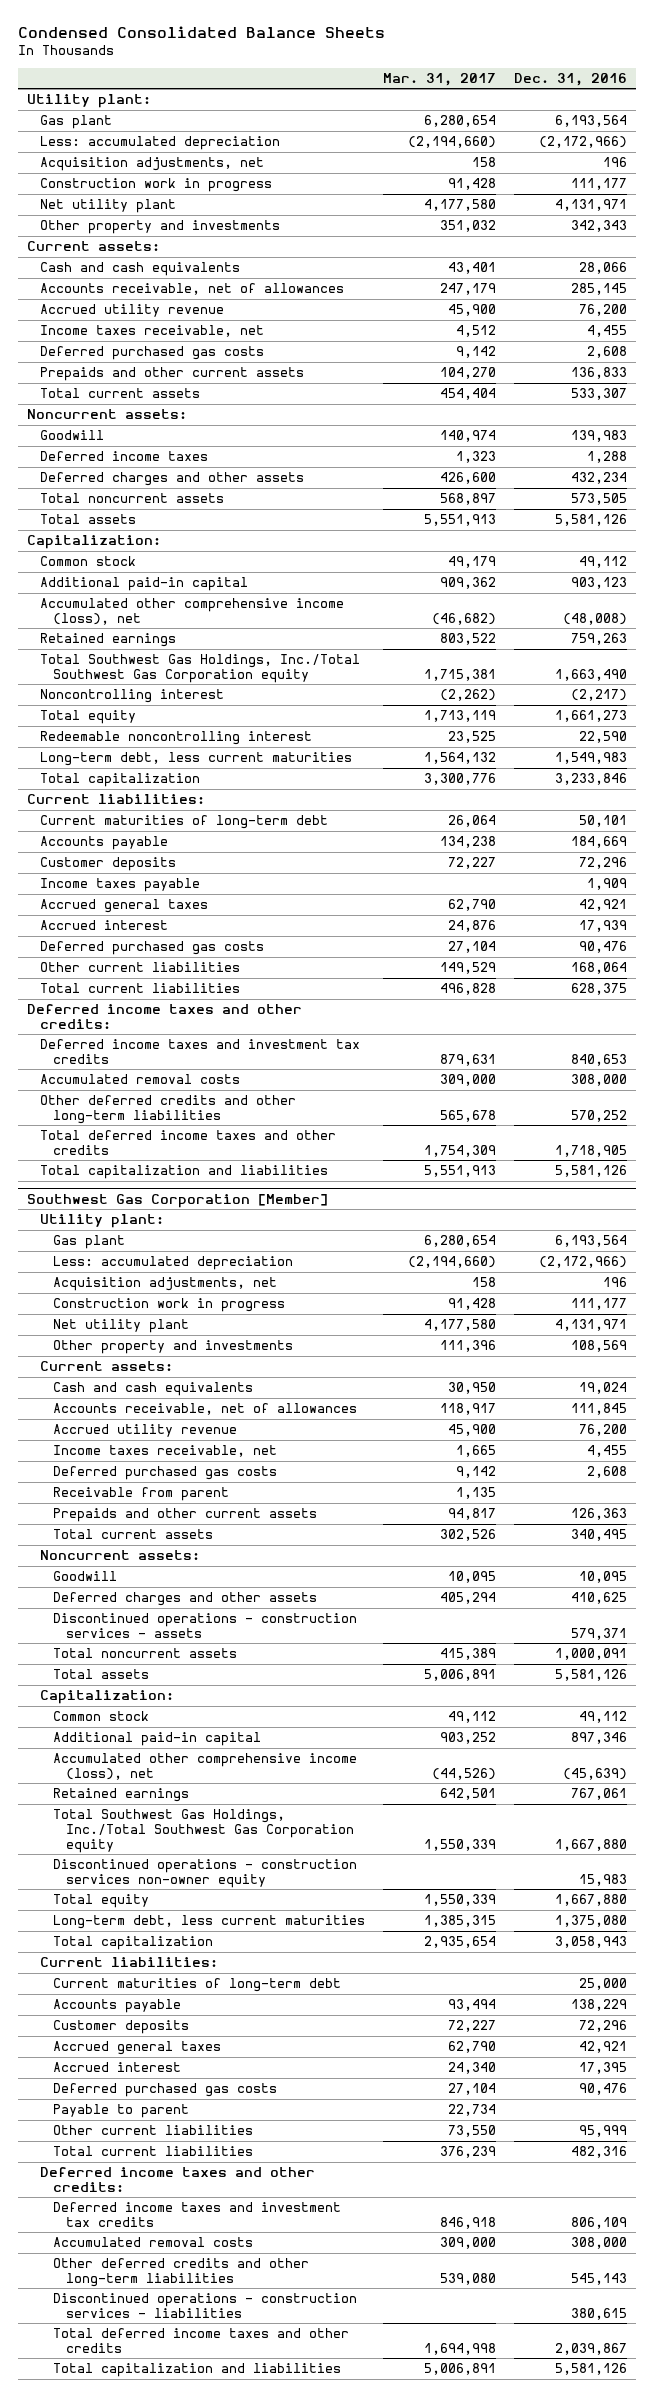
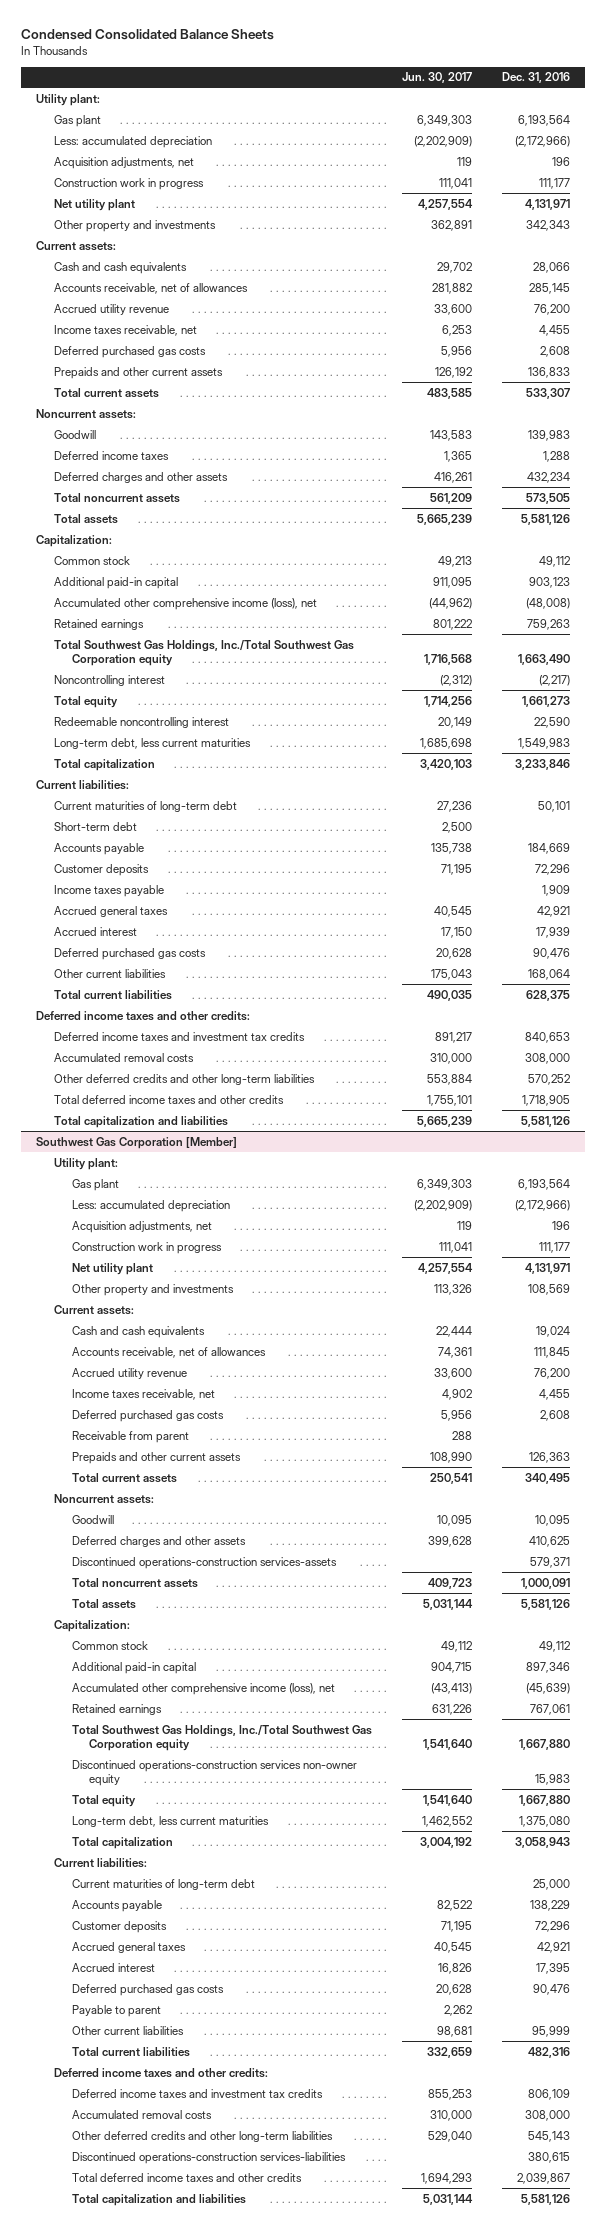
[383,72,497,86] Mar. 31, 2017 -> none
none -> [401,72,472,84] Jun. 30, 2017
none -> [54,821,138,831] Short-term debt
[52,1613,357,1639] Discontinued operations - construction services - assets -> [71,1556,337,1569] Discontinued operations-construction services-assets
[52,1859,357,1889] Discontinued operations - construction services non-owner equity -> [71,1759,357,1786] Discontinued operations-construction services non-owner equity
[52,2293,357,2319] Discontinued operations - construction services - liabilities -> [71,2151,346,2164] Discontinued operations-construction services-liabilities

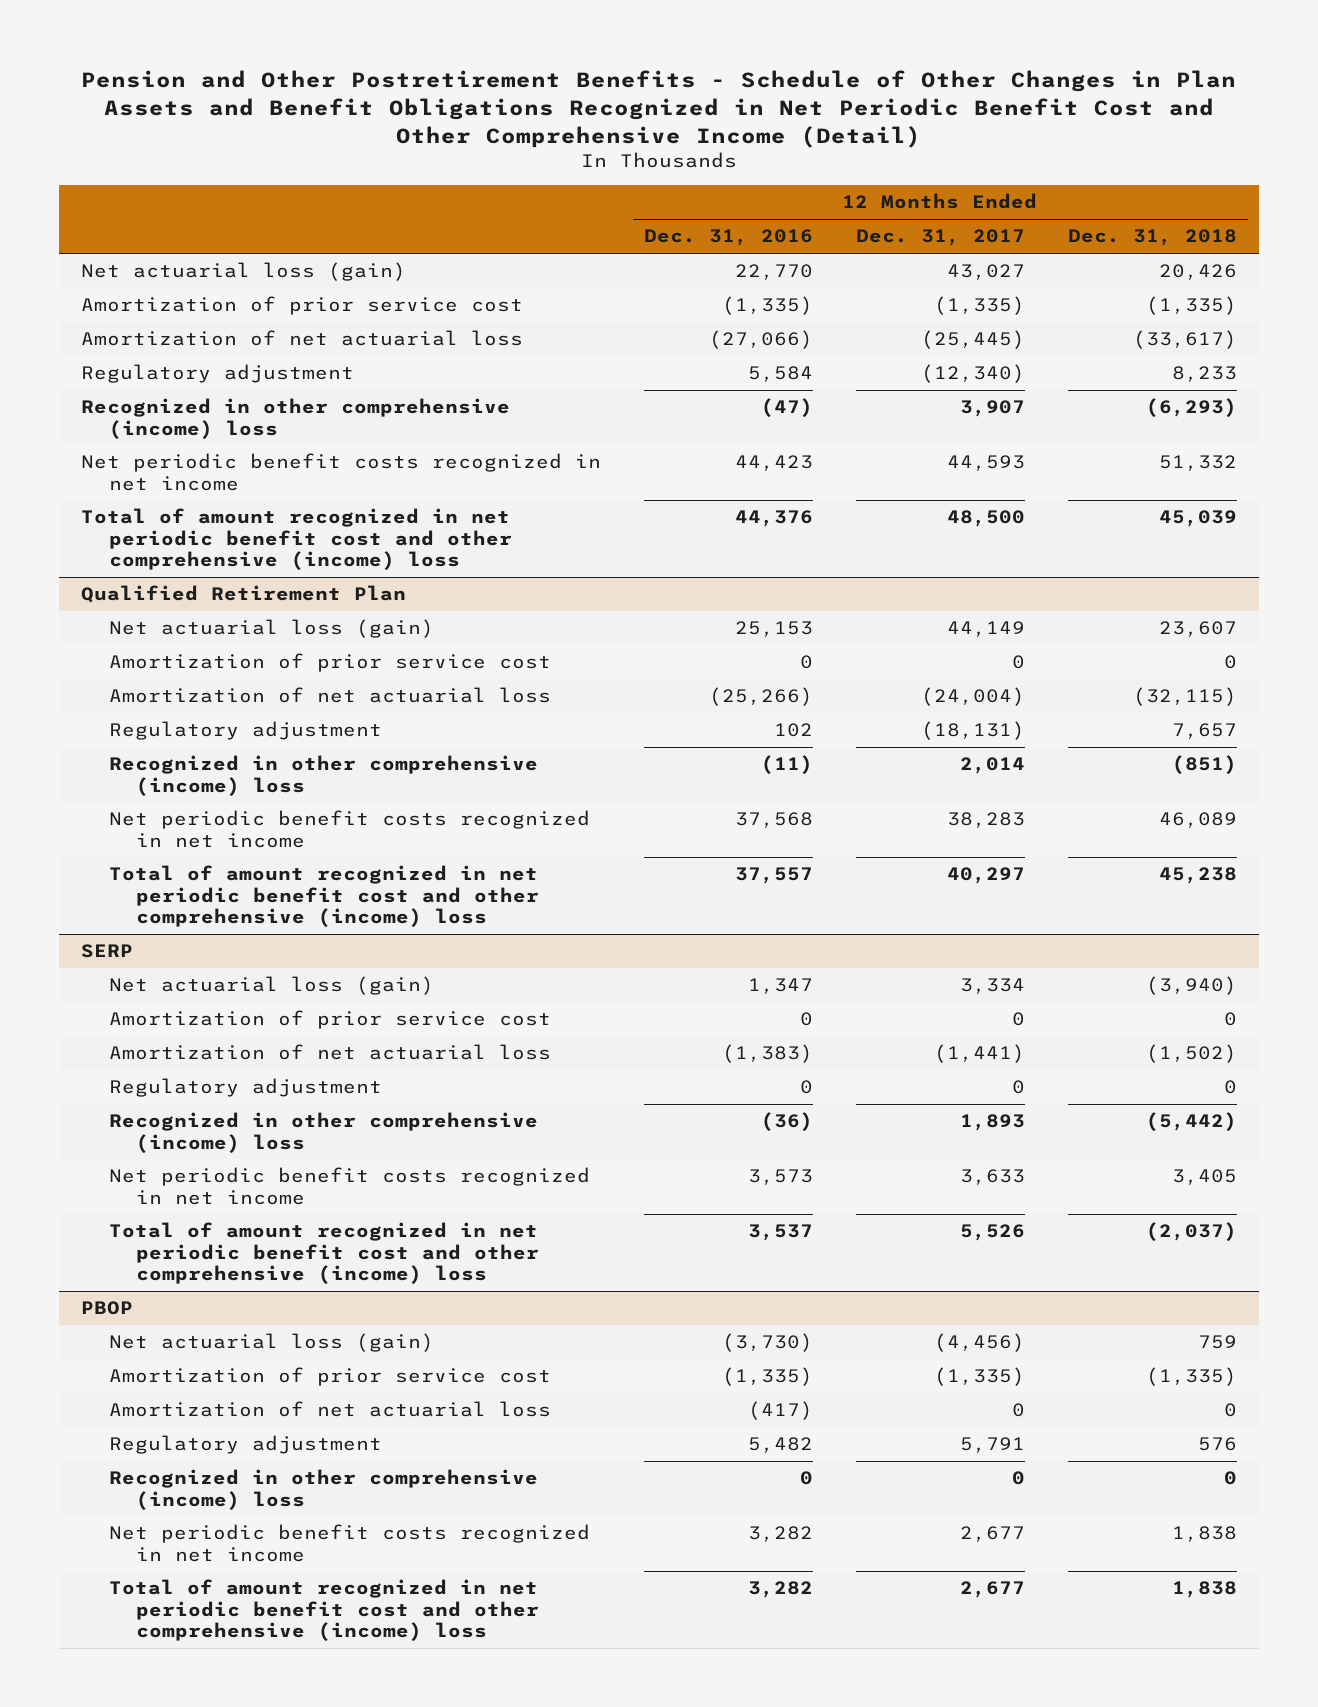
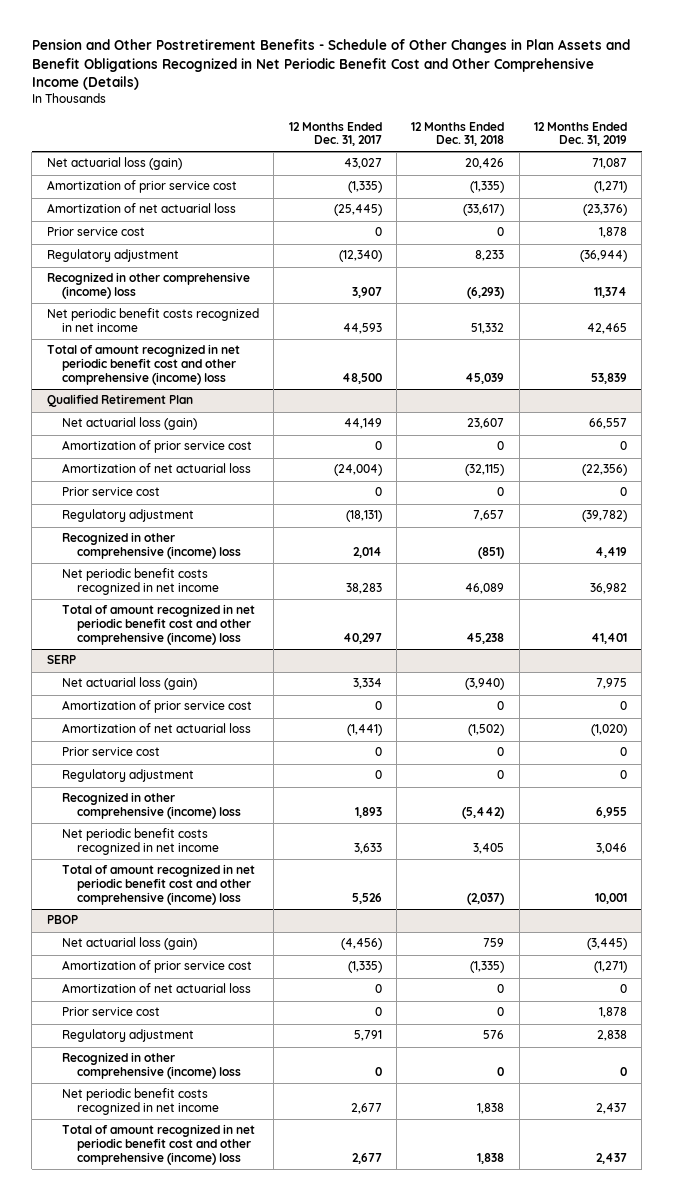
[80,69,1236,148] Pension and Other Postretirement Benefits - Schedule of Other Changes in Plan Assets and Benefit Obligations Recognized in Net Periodic Benefit Cost and Other Comprehensive Income (Detail) -> [31,39,630,91] Pension and Other Postretirement Benefits - Schedule of Other Changes in Plan Assets and Benefit Obligations Recognized in Net Periodic Benefit Cost and Other Comprehensive Income (Details)
[643,229,813,247] Dec. 31, 2016 -> none
none -> [533,121,627,147] 12 Months Ended Dec. 31, 2019
none -> [46,227,145,237] Prior service cost
none -> [61,487,160,497] Prior service cost
none -> [61,747,160,757] Prior service cost
none -> [61,1007,160,1017] Prior service cost

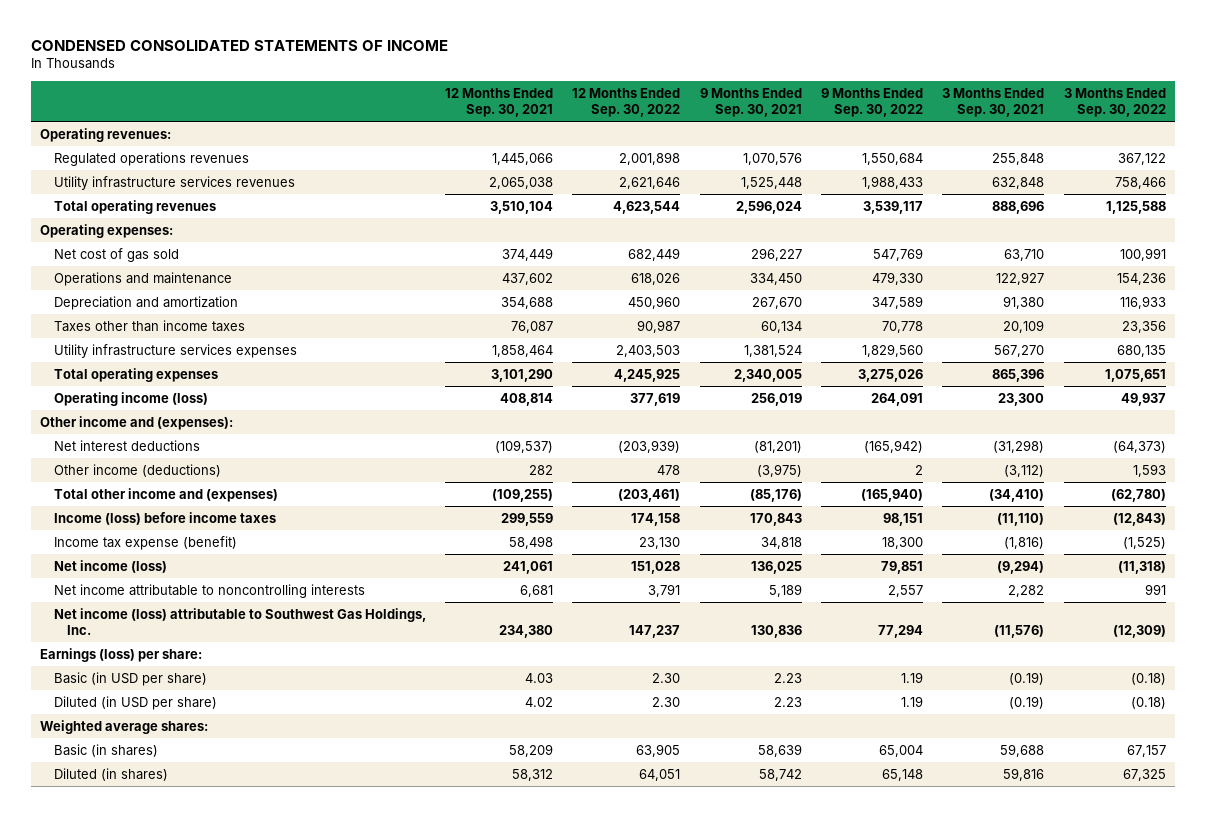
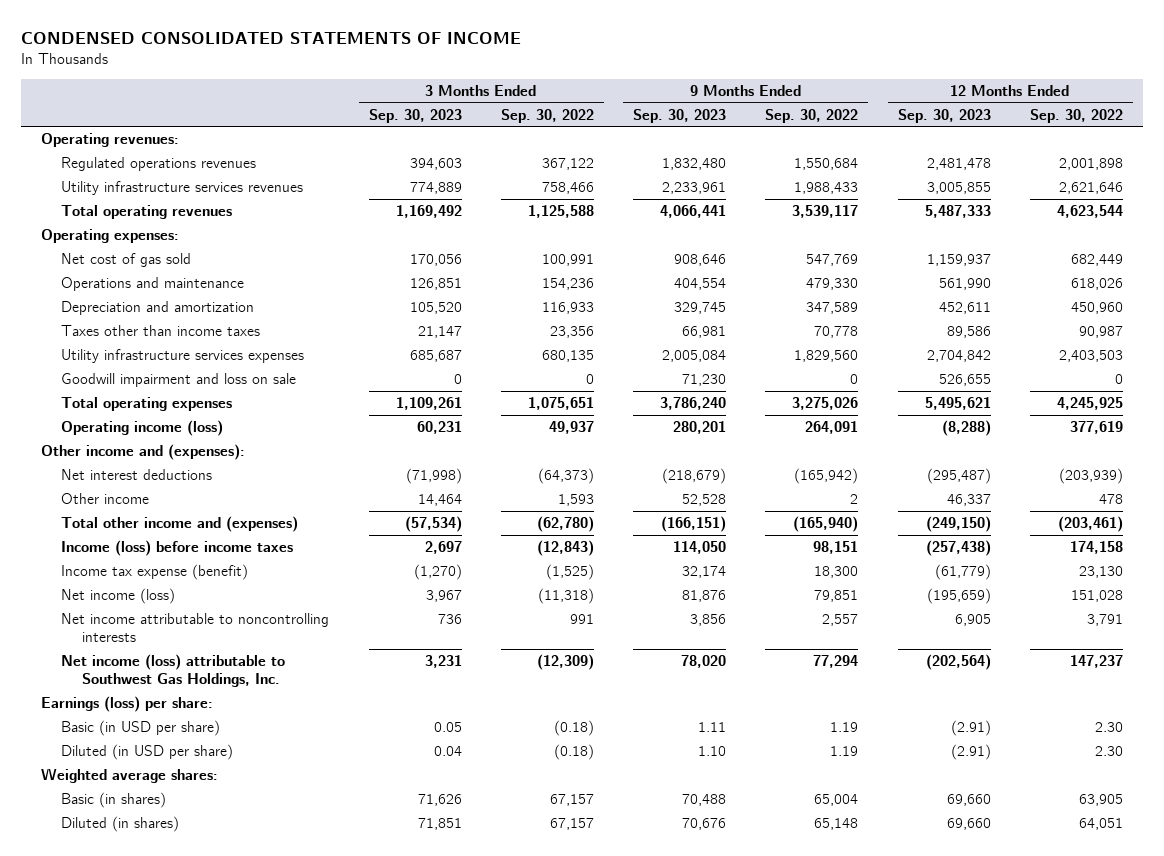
[444,87,553,118] 12 Months Ended Sep. 30, 2021 -> none
[699,87,802,118] 9 Months Ended Sep. 30, 2021 -> none
[942,87,1045,118] 3 Months Ended Sep. 30, 2021 -> none
none -> [368,108,462,123] Sep. 30, 2023
none -> [633,108,727,123] Sep. 30, 2023
none -> [897,108,991,123] Sep. 30, 2023
none -> [61,372,297,387] Goodwill impairment and loss on sale
[53,463,221,477] Other income (deductions) -> [61,492,150,504] Other income
[1122,768,1166,781] 67,325 -> [549,817,594,830] 67,157

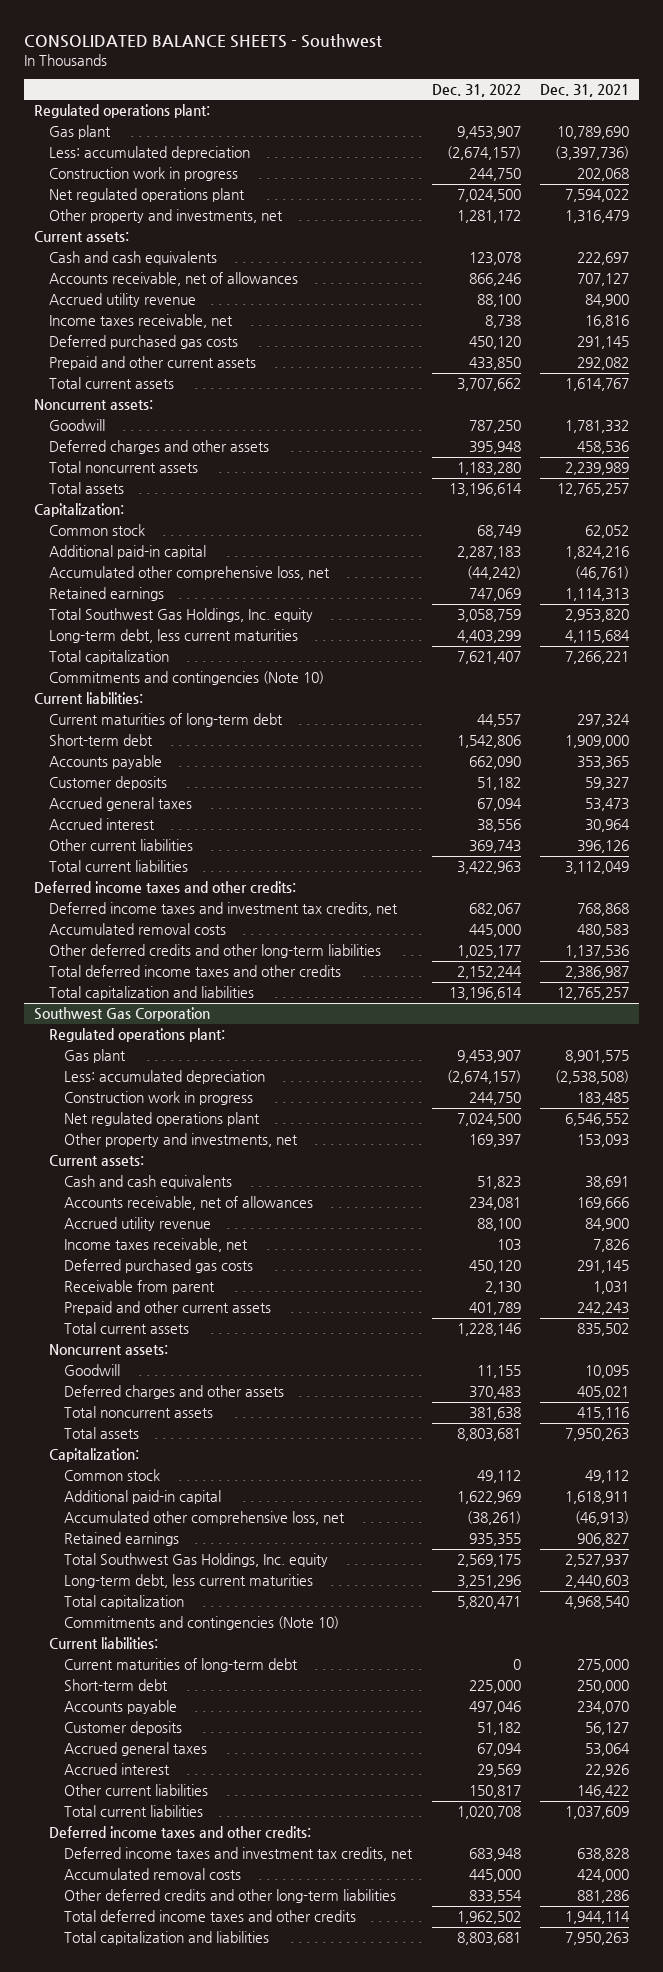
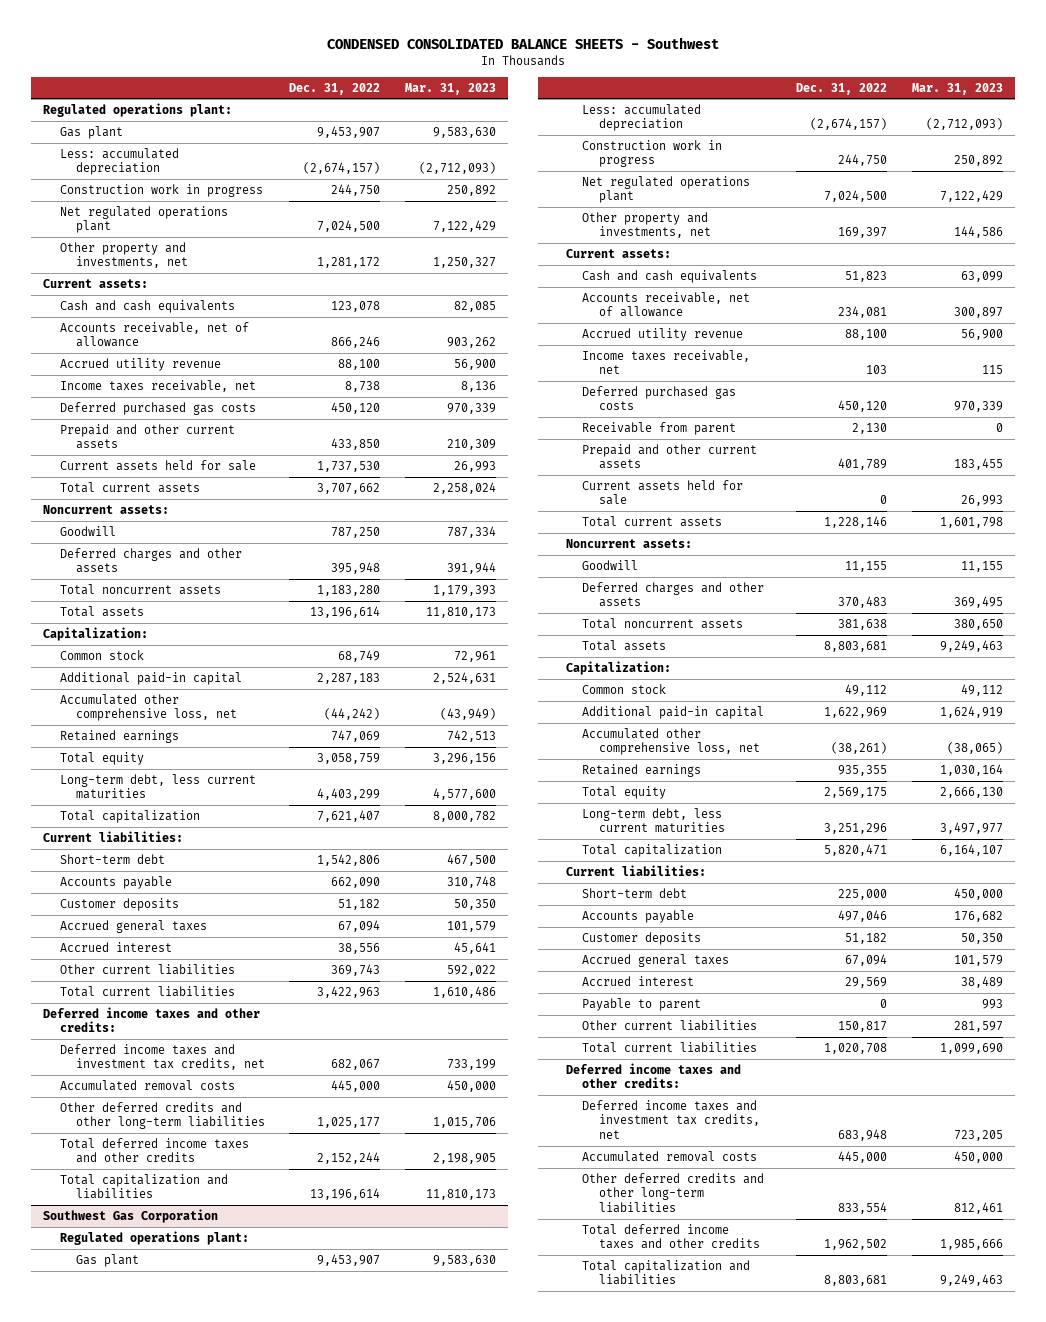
[23,33,382,48] CONSOLIDATED BALANCE SHEETS - Southwest -> [327,37,720,50] CONDENSED CONSOLIDATED BALANCE SHEETS - Southwest
[540,83,630,97] Dec. 31, 2021 -> none
none -> [405,82,497,95] Mar. 31, 2023
[48,272,298,287] Accounts receivable, net of allowances -> [59,321,249,348] Accounts receivable, net of allowance
none -> [59,459,256,471] Current assets held for sale
[48,608,313,623] Total Southwest Gas Holdings, Inc. equity -> [59,751,144,765] Total equity
[48,671,324,686] Commitments and contingencies (Note 10) -> none
[48,713,283,728] Current maturities of long-term debt -> none
[64,1196,314,1211] Accounts receivable, net of allowances -> [582,291,751,318] Accounts receivable, net of allowance
none -> [582,479,744,506] Current assets held for sale
[64,1553,329,1568] Total Southwest Gas Holdings, Inc. equity -> [582,785,667,799] Total equity
[64,1616,340,1631] Commitments and contingencies (Note 10) -> none
[64,1658,299,1673] Current maturities of long-term debt -> none
none -> [582,997,702,1011] Payable to parent

